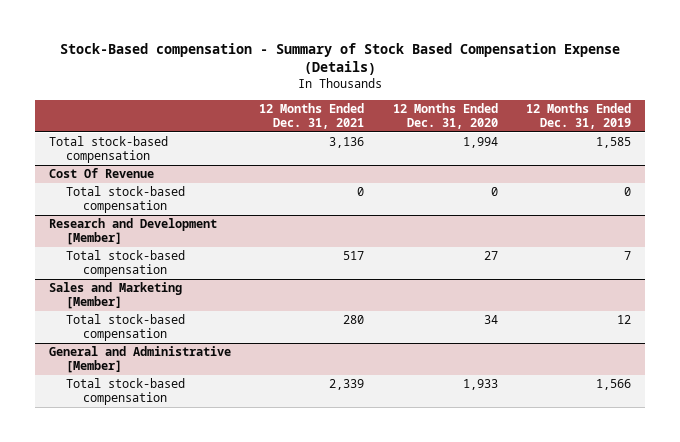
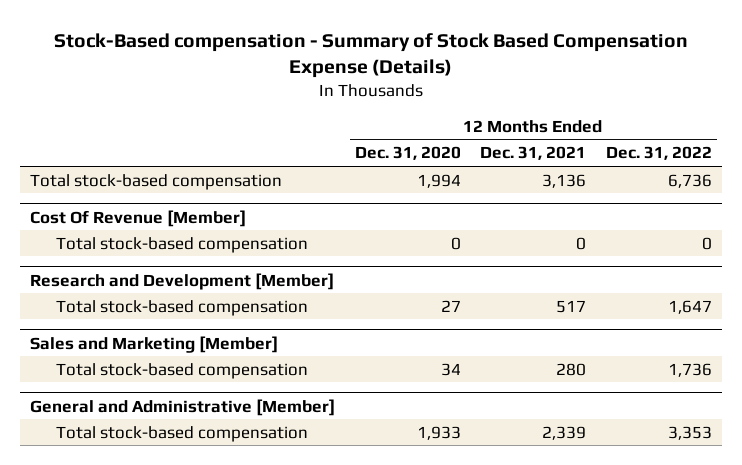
[525,102,631,130] 12 Months Ended Dec. 31, 2019 -> none
none -> [605,146,712,161] Dec. 31, 2022
[49,168,155,179] Cost Of Revenue -> [29,209,246,227] Cost Of Revenue [Member]

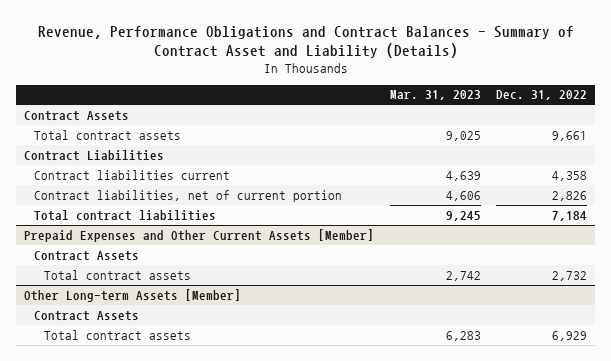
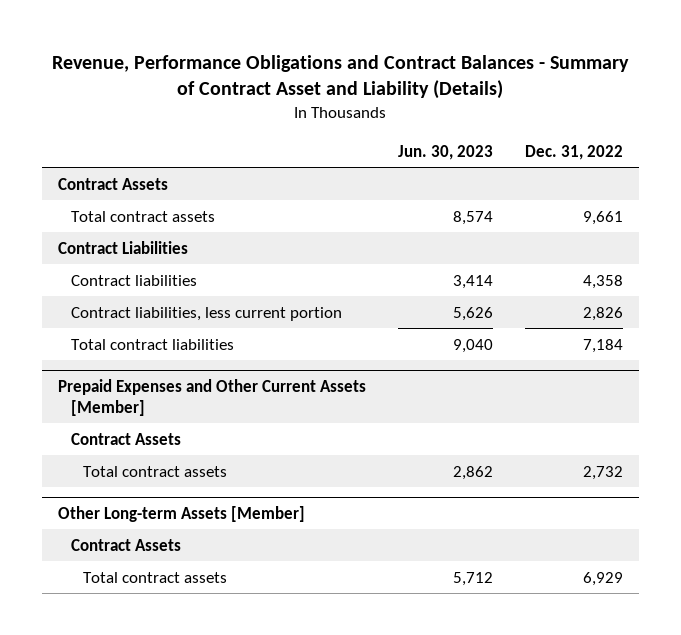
[389,90,481,101] Mar. 31, 2023 -> none
none -> [397,144,493,160] Jun. 30, 2023
[33,169,230,180] Contract liabilities current -> [70,274,197,286] Contract liabilities
[33,189,342,202] Contract liabilities, net of current portion -> [70,306,342,321] Contract liabilities, less current portion

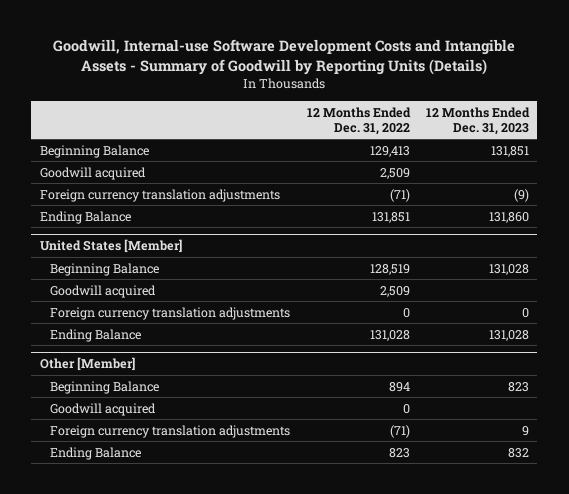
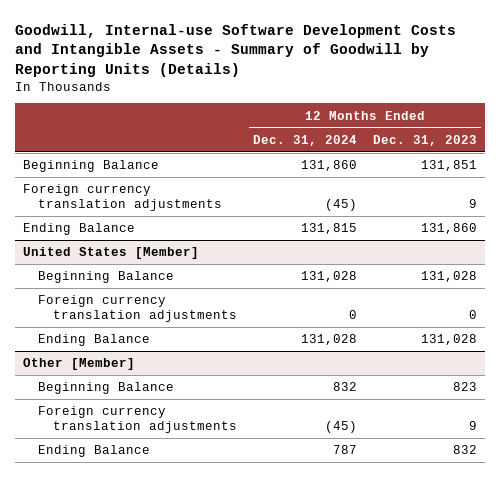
[306,106,411,135] 12 Months Ended Dec. 31, 2022 -> none
none -> [253,134,358,146] Dec. 31, 2024
[39,166,146,180] Goodwill acquired -> none
[514,188,530,202] (9) -> [468,198,477,208] 9
[50,284,157,298] Goodwill acquired -> none
[50,402,157,416] Goodwill acquired -> none

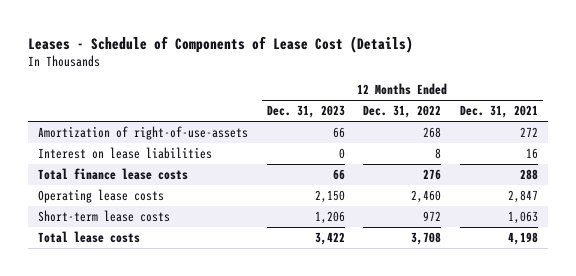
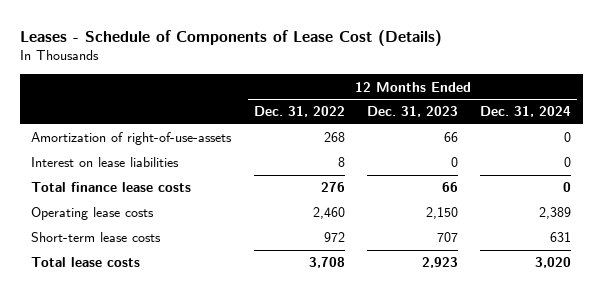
[460,105,539,119] Dec. 31, 2021 -> none
none -> [480,106,572,118] Dec. 31, 2024
[314,211,345,225] 1,206 -> [437,232,459,243] 707
[314,232,345,246] 3,422 -> [422,257,459,269] 2,923

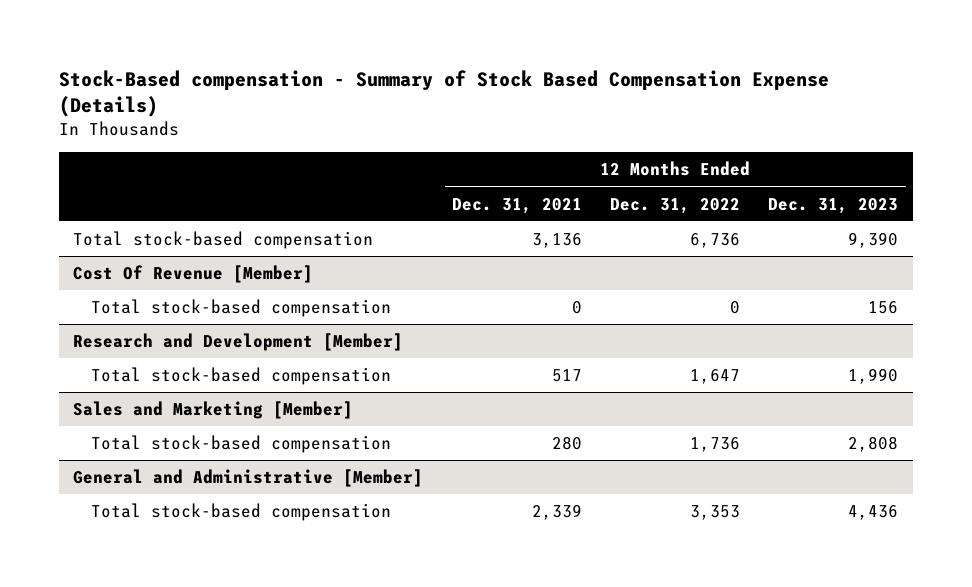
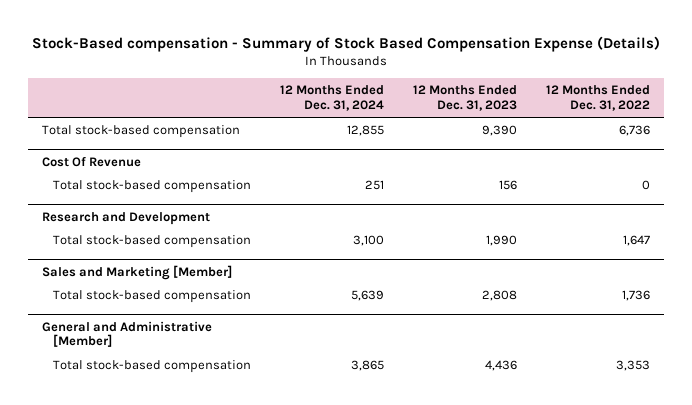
[451,197,582,214] Dec. 31, 2021 -> none
none -> [279,85,384,112] 12 Months Ended Dec. 31, 2024
[73,265,314,284] Cost Of Revenue [Member] -> [42,155,142,167] Cost Of Revenue
[73,333,404,352] Research and Development [Member] -> [42,211,211,225] Research and Development

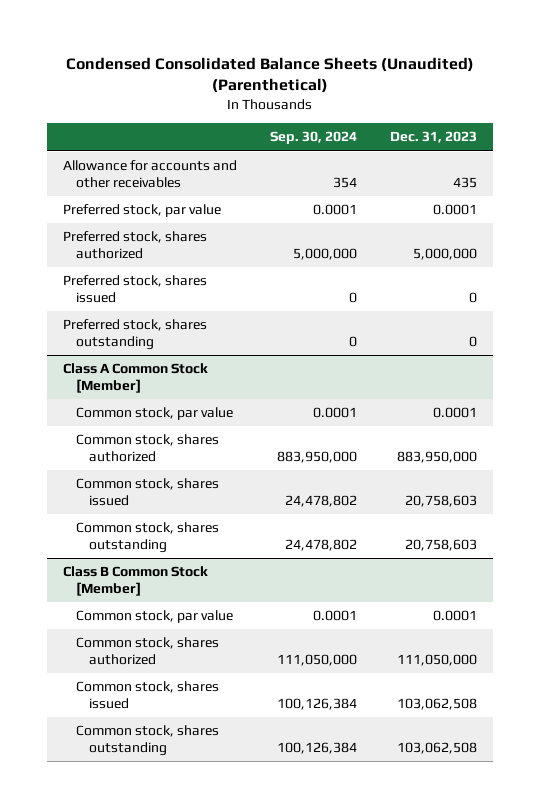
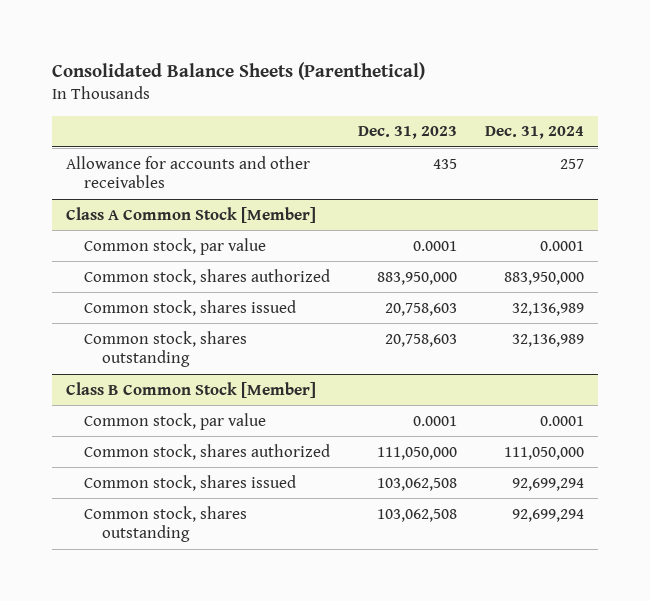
[66,56,475,94] Condensed Consolidated Balance Sheets (Unaudited) (Parenthetical) -> [52,62,426,81] Consolidated Balance Sheets (Parenthetical)
[270,131,358,145] Sep. 30, 2024 -> none
none -> [485,126,585,140] Dec. 31, 2024
[63,204,222,218] Preferred stock, par value -> none
[63,231,208,259] Preferred stock, shares authorized -> none
[63,275,208,303] Preferred stock, shares issued -> none
[63,319,208,350] Preferred stock, shares outstanding -> none

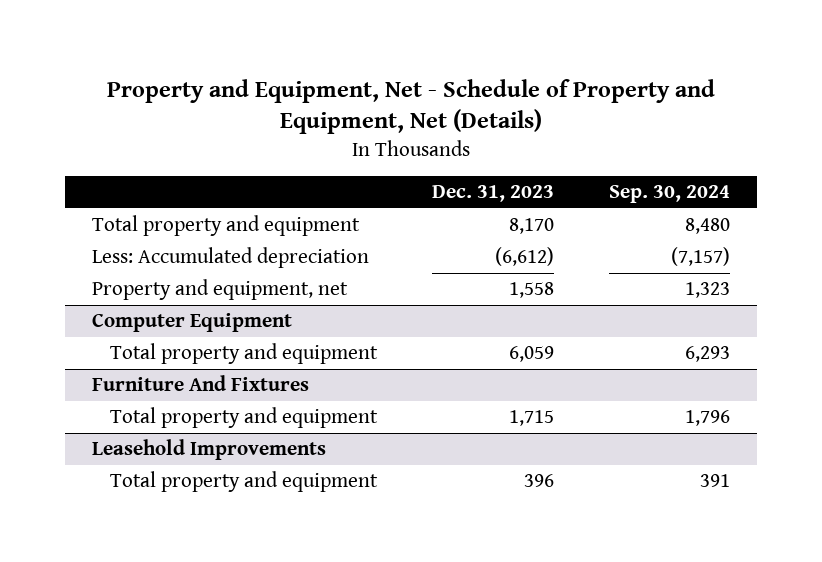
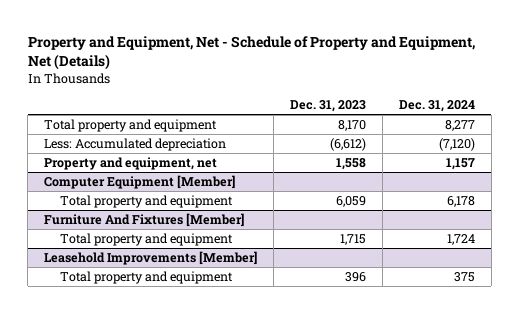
[608,185,730,204] Sep. 30, 2024 -> none
none -> [398,99,475,112] Dec. 31, 2024
[92,313,293,333] Computer Equipment -> [44,174,236,189] Computer Equipment [Member]
[92,375,310,392] Furniture And Fixtures -> [44,212,245,227] Furniture And Fixtures [Member]
[92,439,327,461] Leasehold Improvements -> [44,250,258,265] Leasehold Improvements [Member]

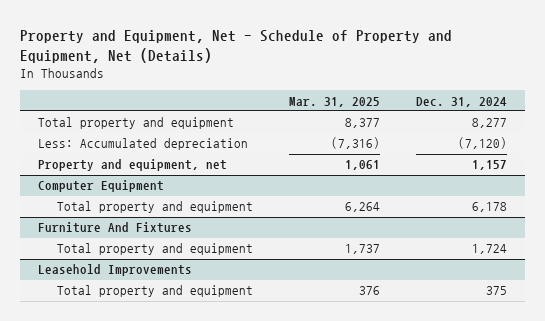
[290,99,367,112] Dec. 31, 2023 -> none
none -> [288,96,380,107] Mar. 31, 2025
[44,174,236,189] Computer Equipment [Member] -> [38,180,165,193] Computer Equipment
[44,212,245,227] Furniture And Fixtures [Member] -> [38,222,193,234] Furniture And Fixtures
[44,250,258,265] Leasehold Improvements [Member] -> [38,264,193,277] Leasehold Improvements

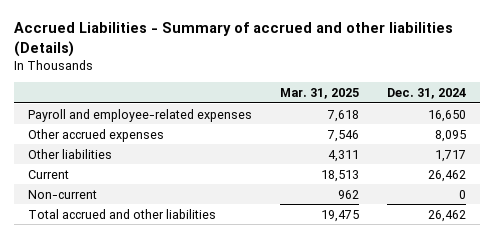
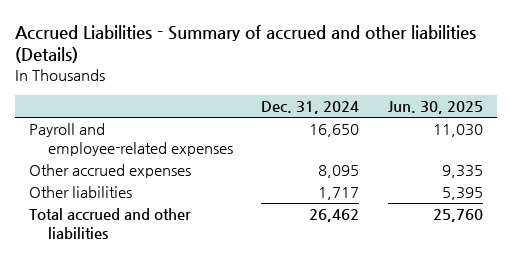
[280,87,360,99] Mar. 31, 2025 -> none
none -> [387,101,483,115] Jun. 30, 2025
[27,169,69,179] Current -> none
[27,189,97,199] Non-current -> none

